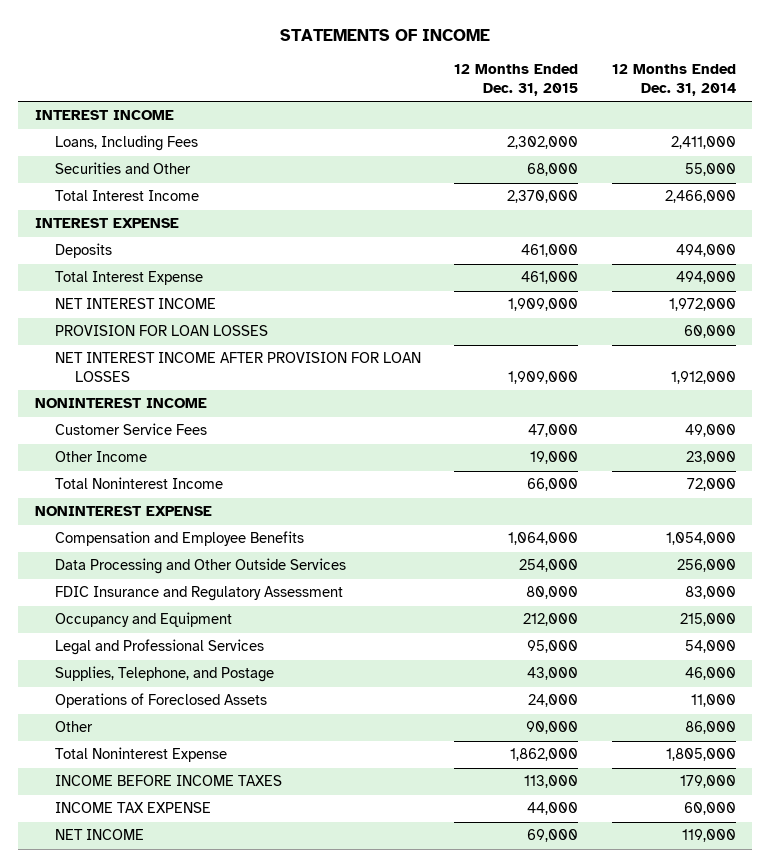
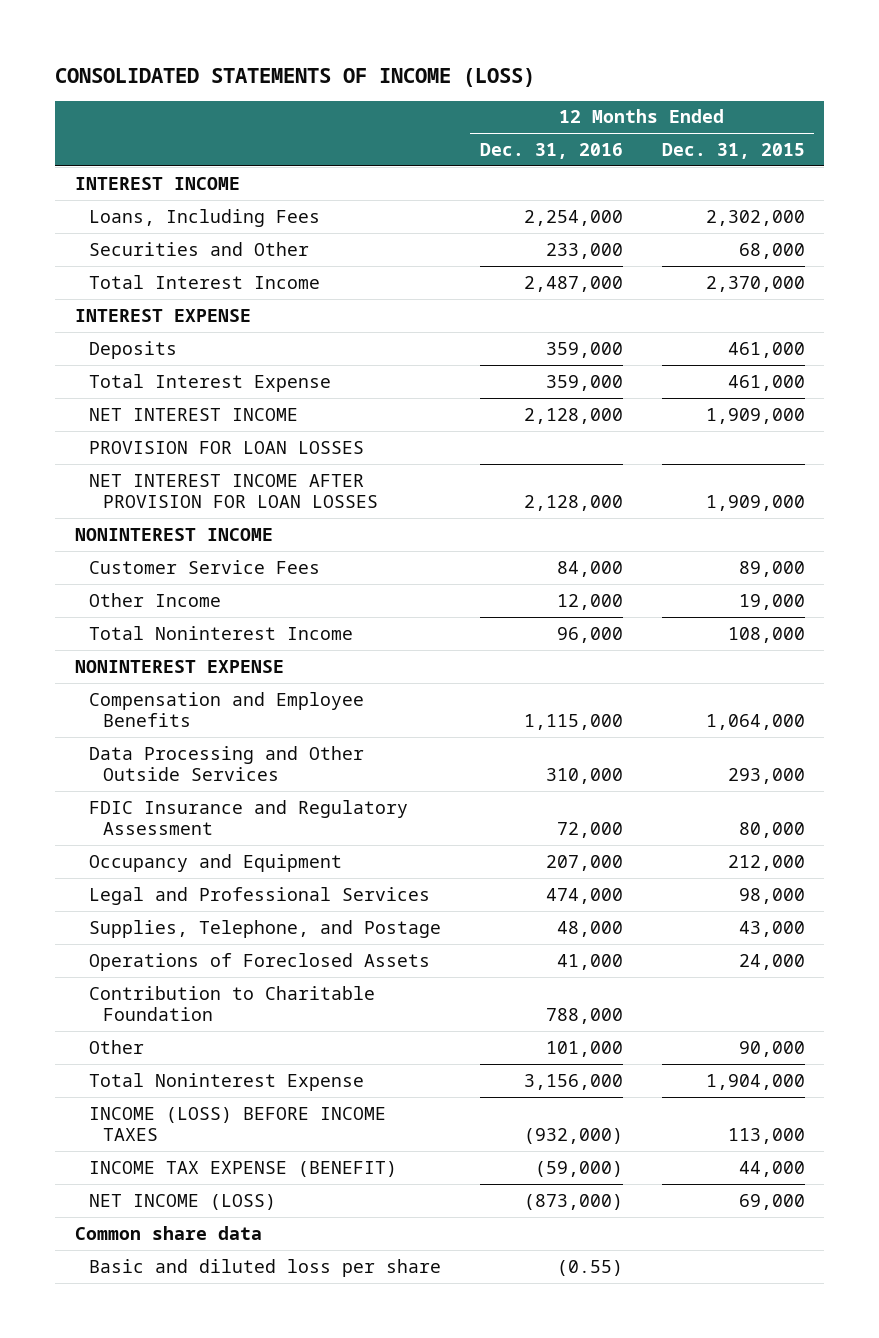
[280,29,491,42] STATEMENTS OF INCOME -> [55,67,536,87] CONSOLIDATED STATEMENTS OF INCOME (LOSS)
[611,64,736,96] 12 Months Ended Dec. 31, 2014 -> none
none -> [479,142,623,159] Dec. 31, 2016
[528,424,579,438] 47,000 -> [738,560,805,577] 89,000
[527,478,579,492] 66,000 -> [727,626,805,643] 108,000
[519,559,579,573] 254,000 -> [727,768,805,785] 293,000
[527,640,579,654] 95,000 -> [738,887,805,904] 98,000
none -> [88,985,375,1022] Contribution to Charitable Foundation
[510,748,579,762] 1,862,000 -> [705,1073,805,1090] 1,904,000
[55,775,283,787] INCOME BEFORE INCOME TAXES -> [88,1106,386,1142] INCOME (LOSS) BEFORE INCOME TAXES
[55,802,212,814] INCOME TAX EXPENSE -> [88,1160,397,1177] INCOME TAX EXPENSE (BENEFIT)
[55,829,145,841] NET INCOME -> [88,1193,276,1210] NET INCOME (LOSS)
none -> [74,1225,262,1240] Common share data
none -> [88,1258,441,1277] Basic and diluted loss per share

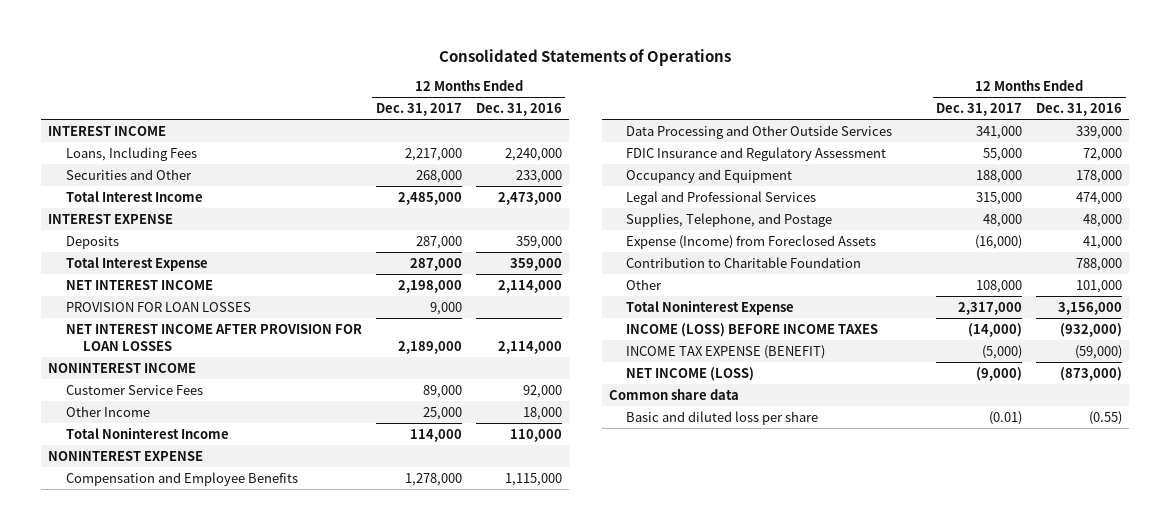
[55,67,536,87] CONSOLIDATED STATEMENTS OF INCOME (LOSS) -> [439,48,732,66] Consolidated Statements of Operations
[661,142,805,159] Dec. 31, 2015 -> none
none -> [375,103,462,117] Dec. 31, 2017
[523,209,623,226] 2,254,000 -> [504,147,562,161] 2,240,000
[523,275,623,292] 2,487,000 -> [497,191,562,205] 2,473,000
[523,407,623,424] 2,128,000 -> [497,279,562,293] 2,114,000
[523,495,623,512] 2,128,000 -> [497,340,562,354] 2,114,000
[556,560,623,577] 84,000 -> [522,384,562,398] 92,000
[556,593,623,610] 12,000 -> [522,406,562,420] 18,000
[556,626,623,643] 96,000 -> [509,428,562,442] 110,000
[545,768,623,785] 310,000 -> [1076,125,1123,139] 339,000
[545,854,623,871] 207,000 -> [1076,169,1123,183] 178,000
[88,952,430,971] Operations of Foreclosed Assets -> [626,234,877,249] Expense (Income) from Foreclosed Assets

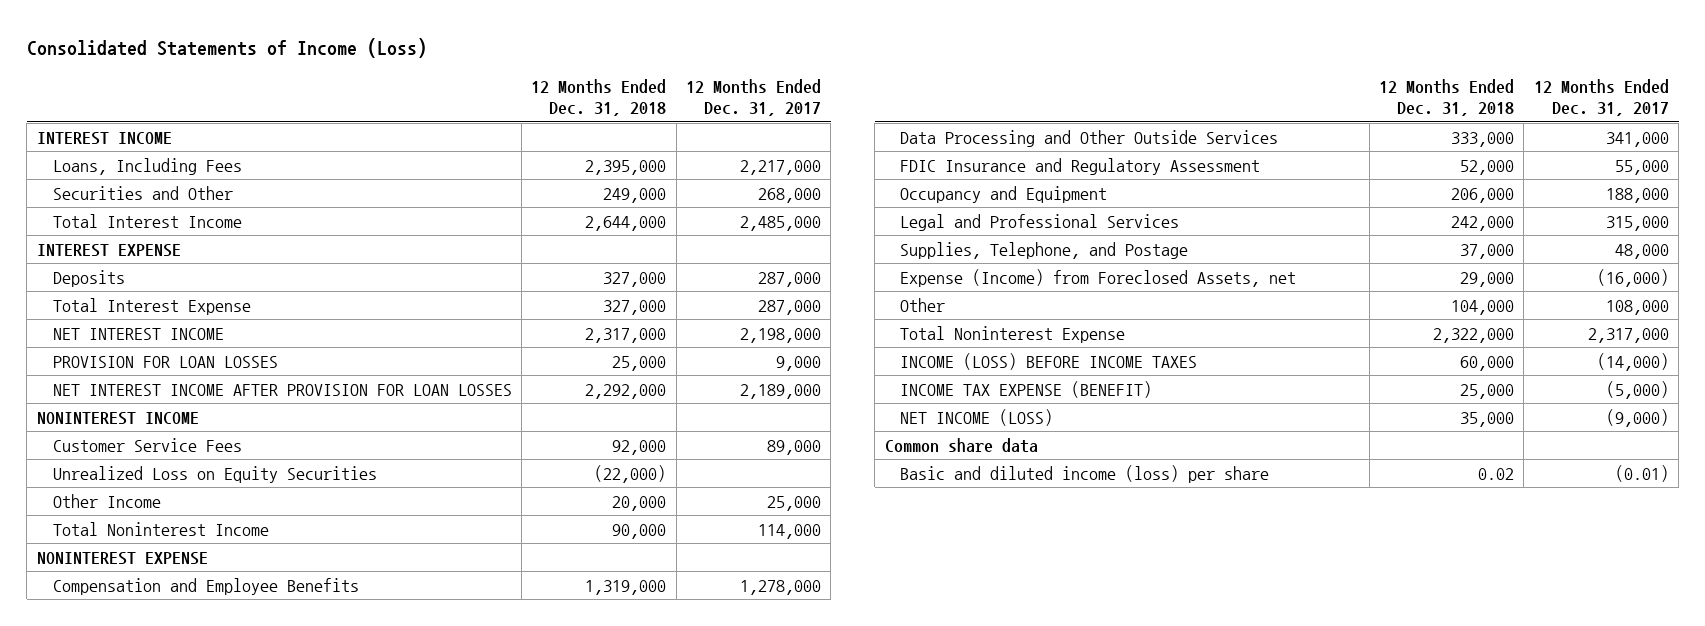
[439,48,732,66] Consolidated Statements of Operations -> [26,38,427,59] Consolidated Statements of Income (Loss)
[475,103,562,117] Dec. 31, 2016 -> none
none -> [531,78,667,117] 12 Months Ended Dec. 31, 2018
none -> [52,465,377,483] Unrealized Loss on Equity Securities
[626,256,862,268] Contribution to Charitable Foundation -> none
[626,234,877,249] Expense (Income) from Foreclosed Assets -> [900,268,1297,287] Expense (Income) from Foreclosed Assets, net
[626,410,819,425] Basic and diluted loss per share -> [900,464,1270,483] Basic and diluted income (loss) per share

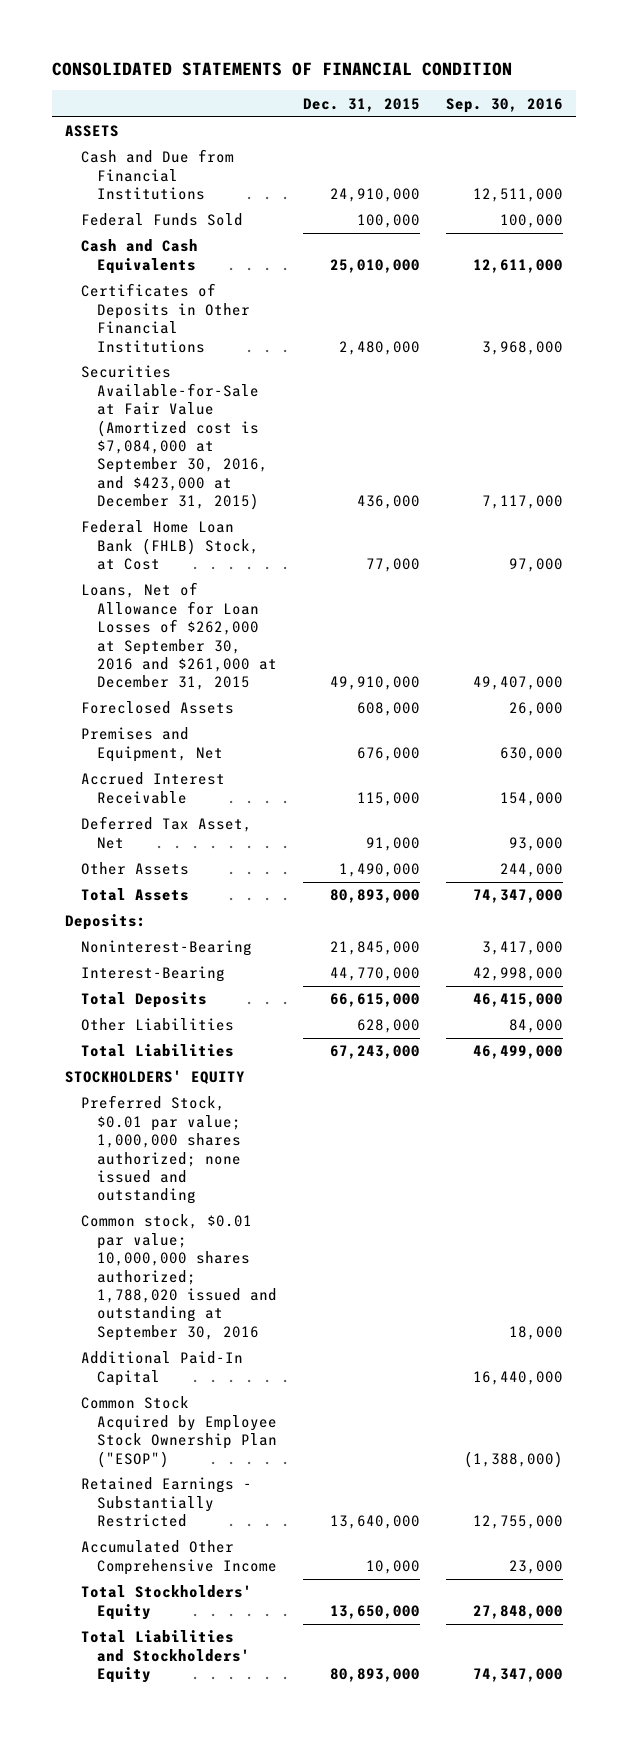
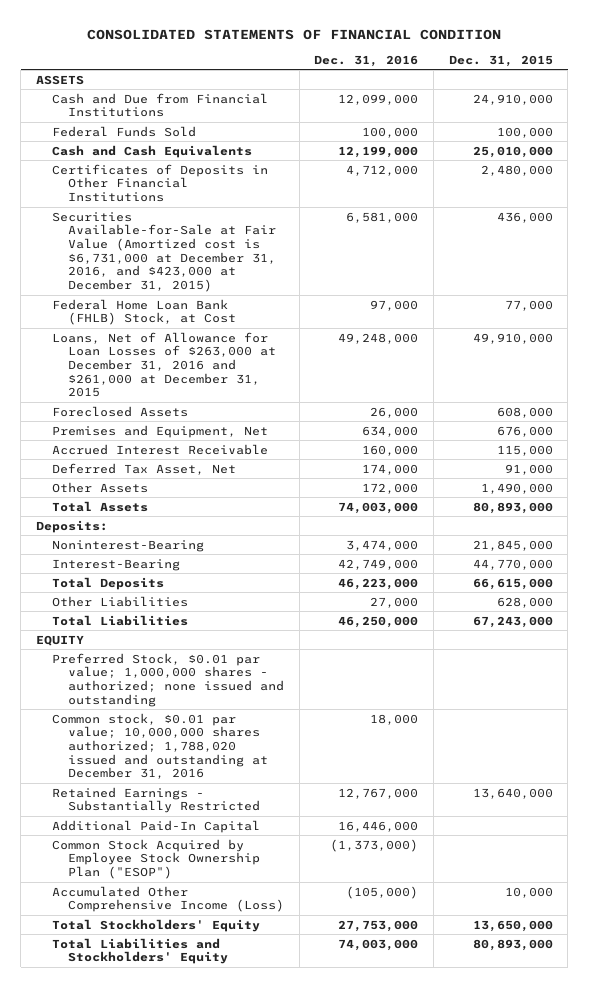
[446,97,564,113] Sep. 30, 2016 -> none
none -> [314,54,419,67] Dec. 31, 2016
[81,365,269,511] Securities Available-for-Sale at Fair Value (Amortized cost is $7,084,000 at September 30, 2016, and $423,000 at December 31, 2015) -> [52,211,277,293] Securities Available-for-Sale at Fair Value (Amortized cost is $6,731,000 at December 31, 2016, and $423,000 at December 31, 2015)
[81,582,278,691] Loans, Net of Allowance for Loan Losses of $262,000 at September 30, 2016 and $261,000 at December 31, 2015 -> [52,331,277,398] Loans, Net of Allowance for Loan Losses of $263,000 at December 31, 2016 and $261,000 at December 31, 2015
[65,1070,246,1085] STOCKHOLDERS' EQUITY -> [36,634,85,646] EQUITY
[81,1095,242,1205] Preferred Stock, $0.01 par value; 1,000,000 shares authorized; none issued and outstanding -> [52,652,285,707] Preferred Stock, $0.01 par value; 1,000,000 shares - authorized; none issued and outstanding
[81,1214,278,1341] Common stock, $0.01 par value; 10,000,000 shares authorized; 1,788,020 issued and outstanding at September 30, 2016 -> [52,712,269,780] Common stock, $0.01 par value; 10,000,000 shares authorized; 1,788,020 issued and outstanding at December 31, 2016
[81,1477,253,1528] Retained Earnings - Substantially Restricted -> [52,786,261,814] Retained Earnings - Substantially Restricted
[81,1540,278,1575] Accumulated Other Comprehensive Income -> [52,885,285,913] Accumulated Other Comprehensive Income (Loss)

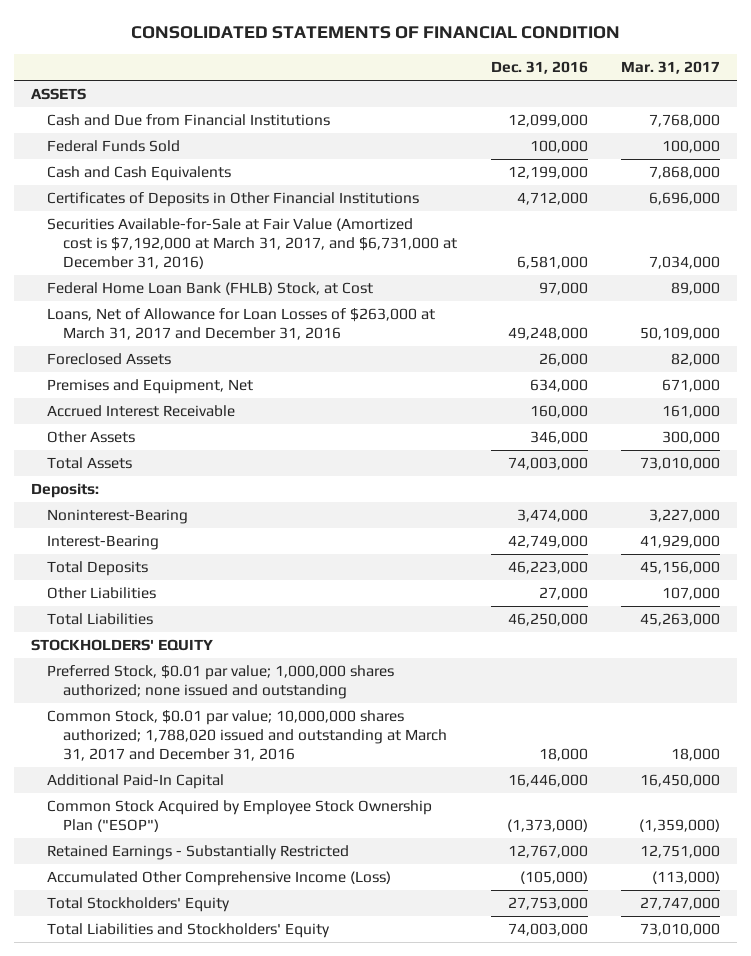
[448,54,553,67] Dec. 31, 2015 -> none
none -> [621,61,721,75] Mar. 31, 2017
[52,211,277,293] Securities Available-for-Sale at Fair Value (Amortized cost is $6,731,000 at December 31, 2016, and $423,000 at December 31, 2015) -> [46,218,457,270] Securities Available-for-Sale at Fair Value (Amortized cost is $7,192,000 at March 31, 2017, and $6,731,000 at December 31, 2016)
[52,331,277,398] Loans, Net of Allowance for Loan Losses of $263,000 at December 31, 2016 and $261,000 at December 31, 2015 -> [46,308,435,341] Loans, Net of Allowance for Loan Losses of $263,000 at March 31, 2017 and December 31, 2016
[52,462,237,475] Deferred Tax Asset, Net -> none
[362,482,419,494] 172,000 -> [529,431,588,445] 346,000
[36,634,85,646] EQUITY -> [30,639,213,652] STOCKHOLDERS' EQUITY
[52,652,285,707] Preferred Stock, $0.01 par value; 1,000,000 shares - authorized; none issued and outstanding -> [46,665,394,700] Preferred Stock, $0.01 par value; 1,000,000 shares authorized; none issued and outstanding
[52,712,269,780] Common stock, $0.01 par value; 10,000,000 shares authorized; 1,788,020 issued and outstanding at December 31, 2016 -> [46,710,447,762] Common Stock, $0.01 par value; 10,000,000 shares authorized; 1,788,020 issued and outstanding at March 31, 2017 and December 31, 2016
[52,786,261,814] Retained Earnings - Substantially Restricted -> [46,845,349,861] Retained Earnings - Substantially Restricted

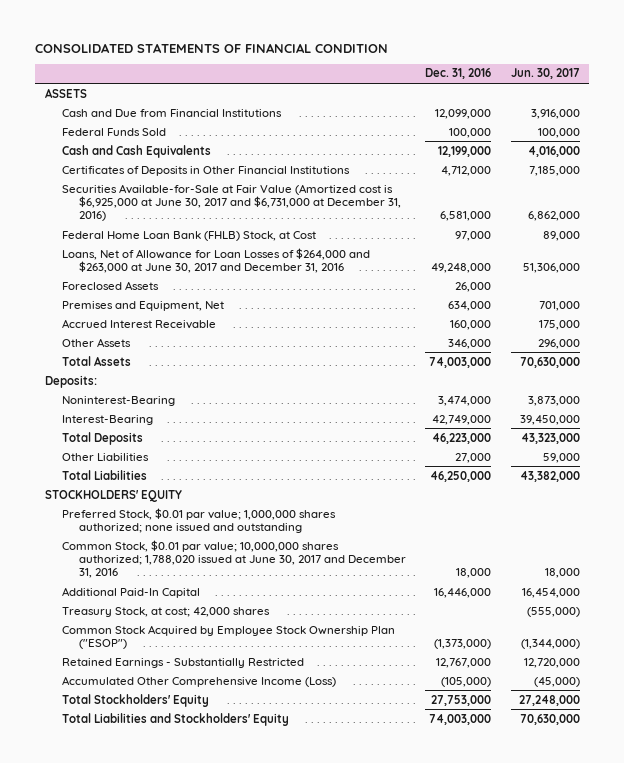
[621,61,721,75] Mar. 31, 2017 -> none
none -> [510,68,580,80] Jun. 30, 2017
[46,218,457,270] Securities Available-for-Sale at Fair Value (Amortized cost is $7,192,000 at March 31, 2017, and $6,731,000 at December 31, 2016) -> [61,183,402,221] Securities Available-for-Sale at Fair Value (Amortized cost is $6,925,000 at June 30, 2017 and $6,731,000 at December 31, 2016)
[46,308,435,341] Loans, Net of Allowance for Loan Losses of $263,000 at March 31, 2017 and December 31, 2016 -> [61,247,370,273] Loans, Net of Allowance for Loan Losses of $264,000 and $263,000 at June 30, 2017 and December 31, 2016
[46,710,447,762] Common Stock, $0.01 par value; 10,000,000 shares authorized; 1,788,020 issued and outstanding at March 31, 2017 and December 31, 2016 -> [61,539,407,578] Common Stock, $0.01 par value; 10,000,000 shares authorized; 1,788,020 issued at June 30, 2017 and December 31, 2016
none -> [61,606,270,617] Treasury Stock, at cost; 42,000 shares

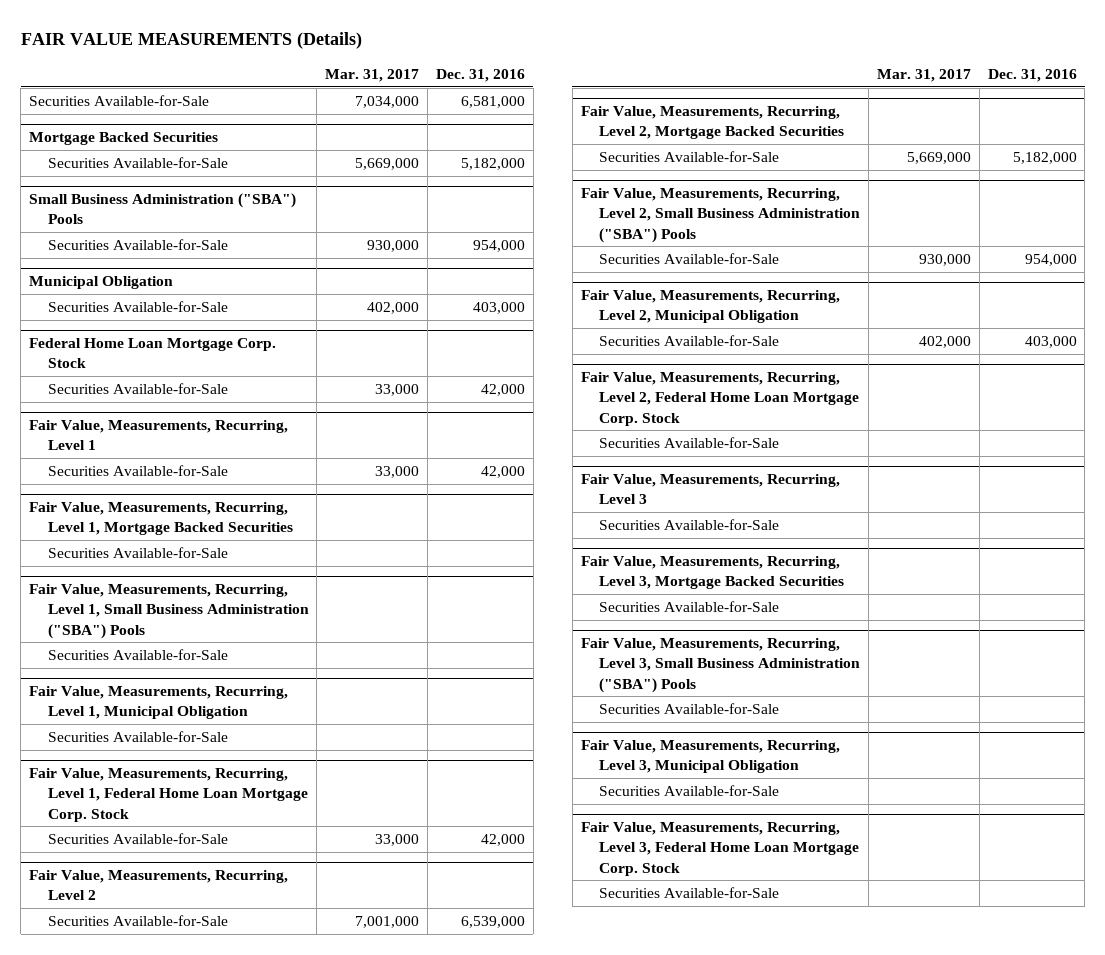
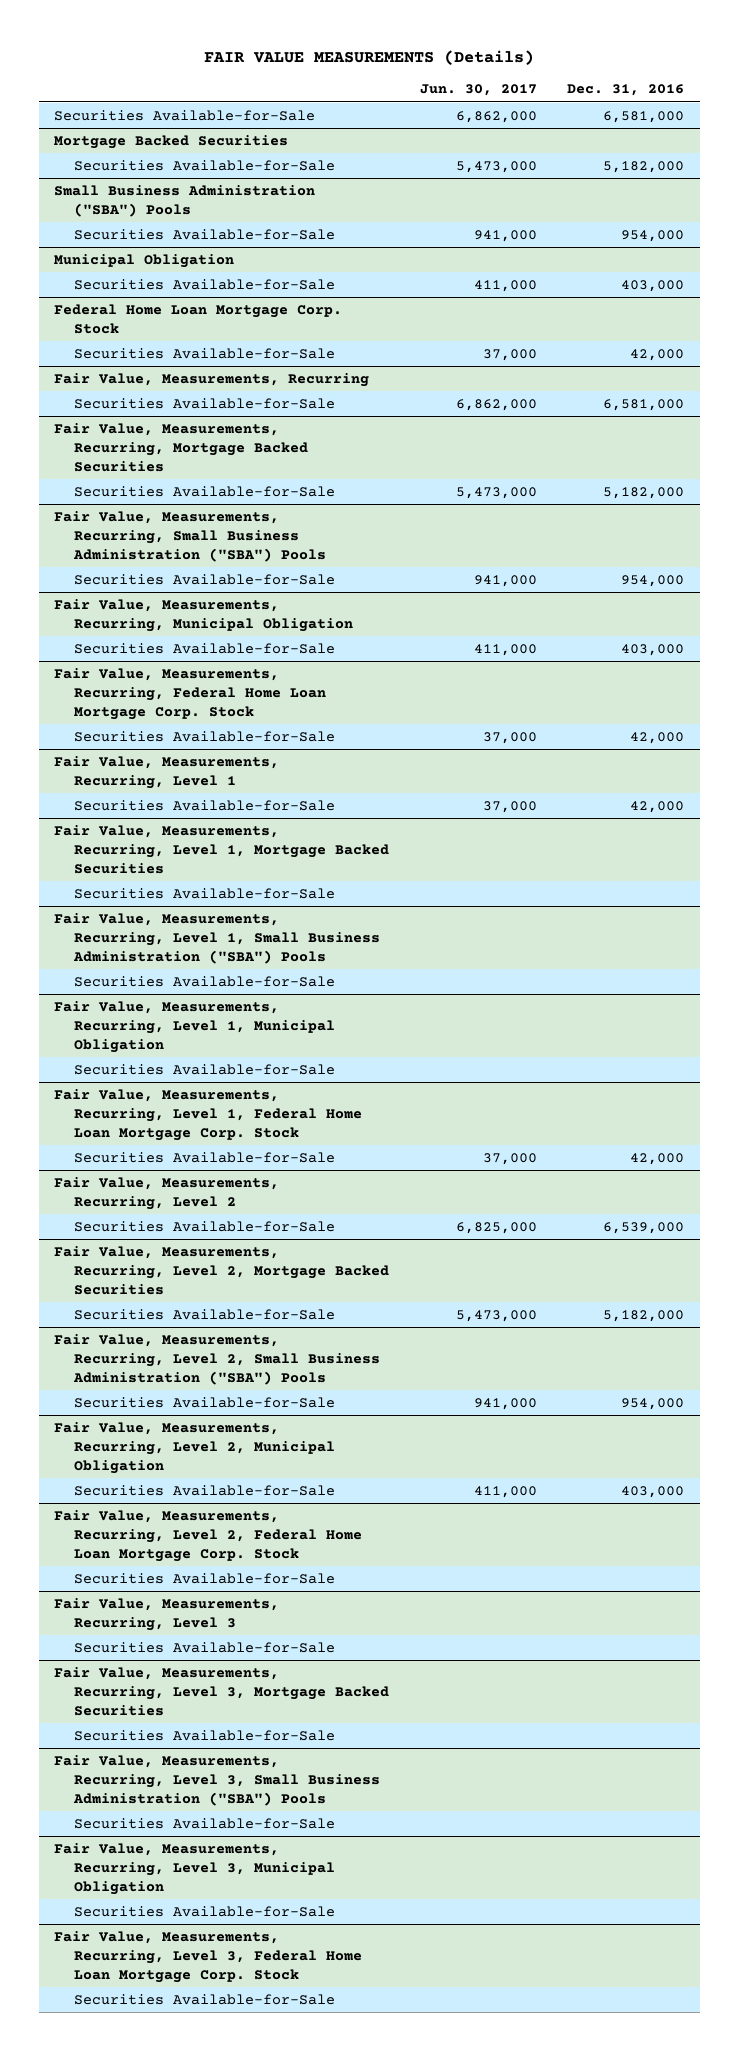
[325,68,420,82] Mar. 31, 2017 -> none
none -> [419,84,537,97] Jun. 30, 2017
none -> [54,372,370,387] Fair Value, Measurements, Recurring
none -> [74,397,336,409] Securities Available-for-Sale
none -> [54,422,309,472] Fair Value, Measurements, Recurring, Mortgage Backed Securities
none -> [74,485,336,497] Securities Available-for-Sale
none -> [54,510,327,562] Fair Value, Measurements, Recurring, Small Business Administration ("SBA") Pools
none -> [74,573,336,585] Securities Available-for-Sale
none -> [54,598,354,632] Fair Value, Measurements, Recurring, Municipal Obligation
none -> [74,642,336,654] Securities Available-for-Sale
none -> [54,667,327,720] Fair Value, Measurements, Recurring, Federal Home Loan Mortgage Corp. Stock
none -> [74,730,336,742] Securities Available-for-Sale

